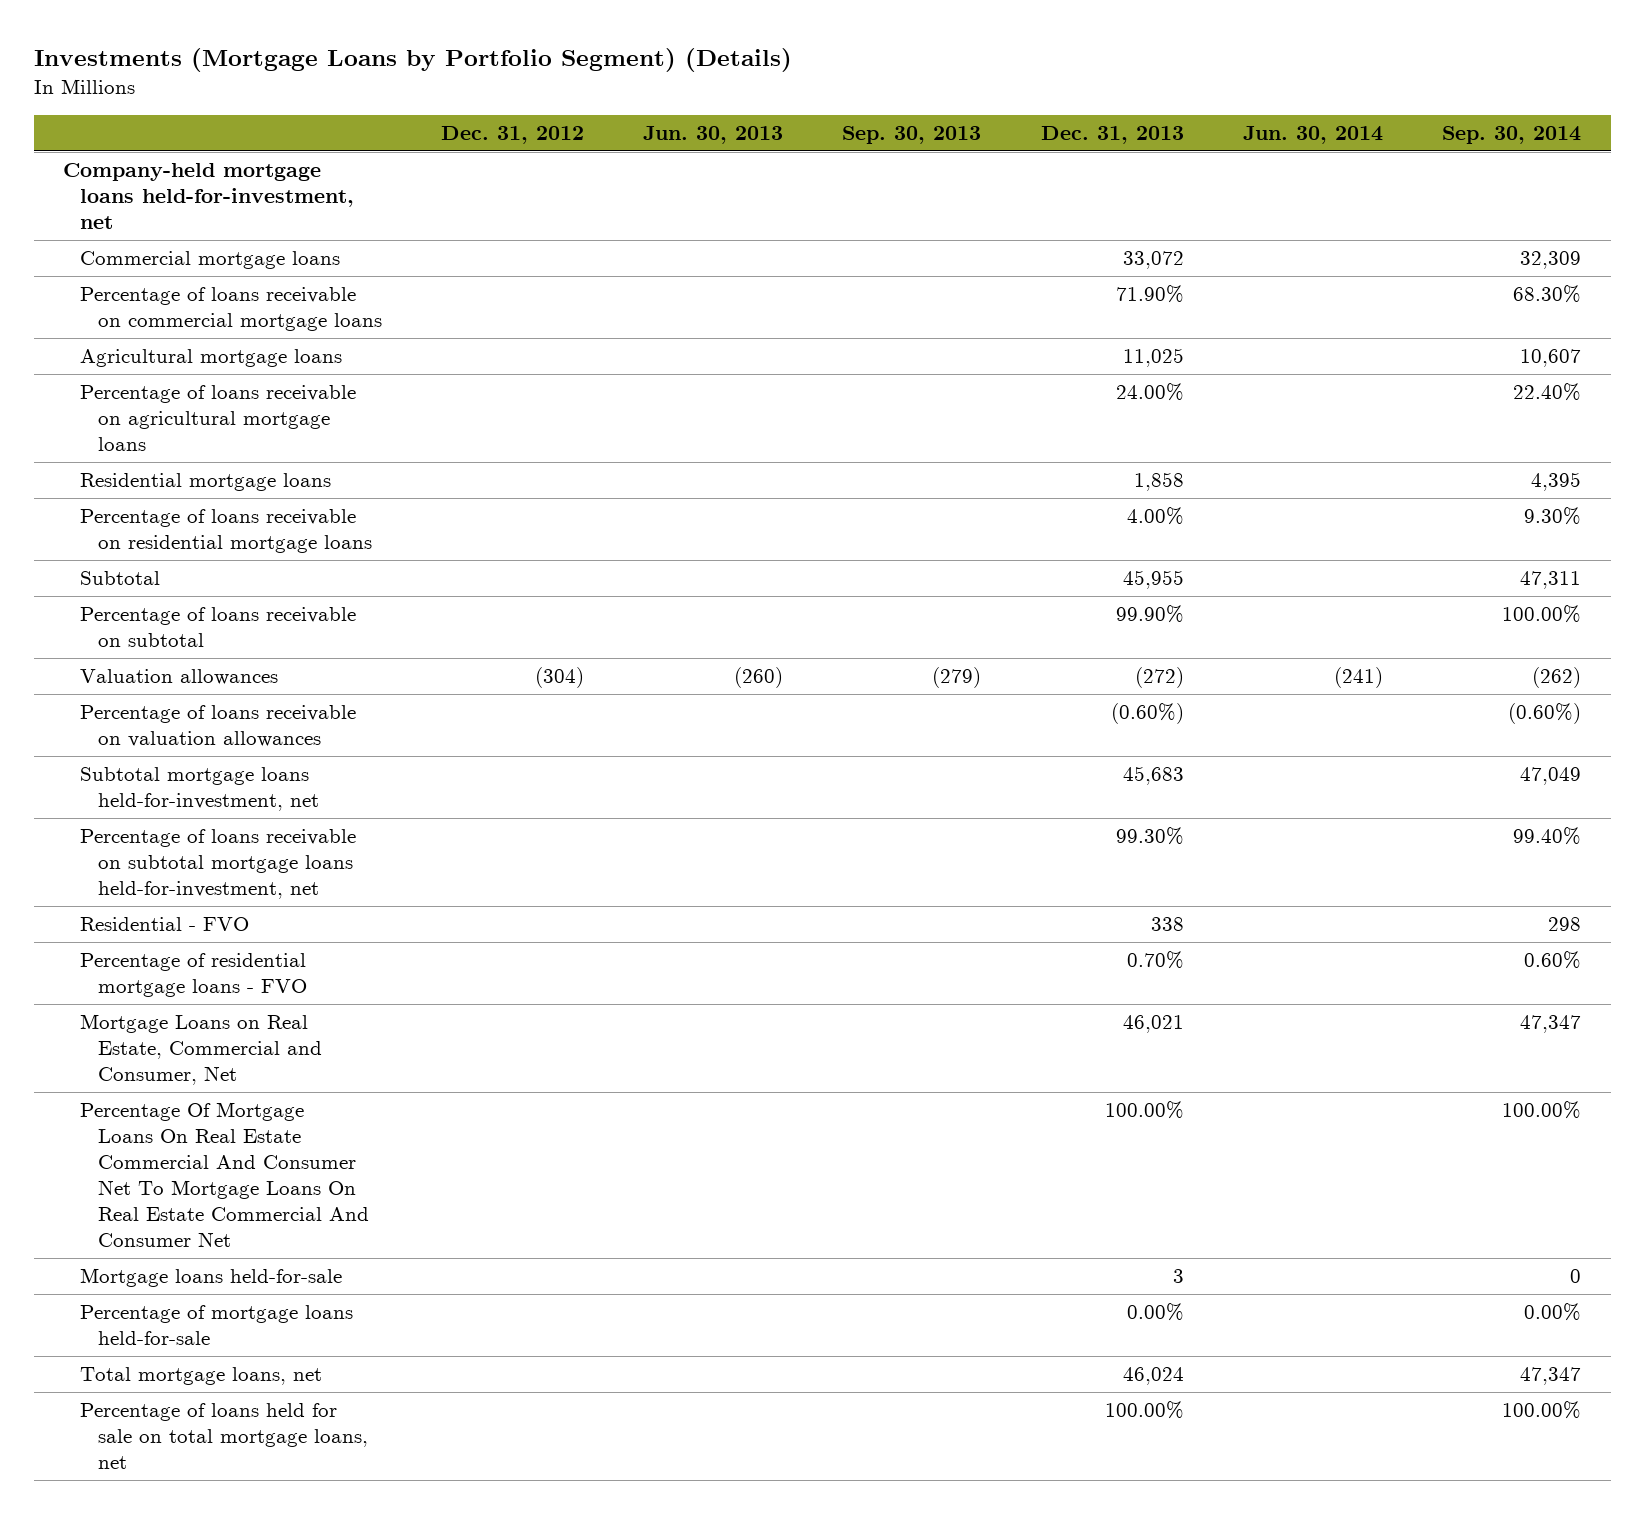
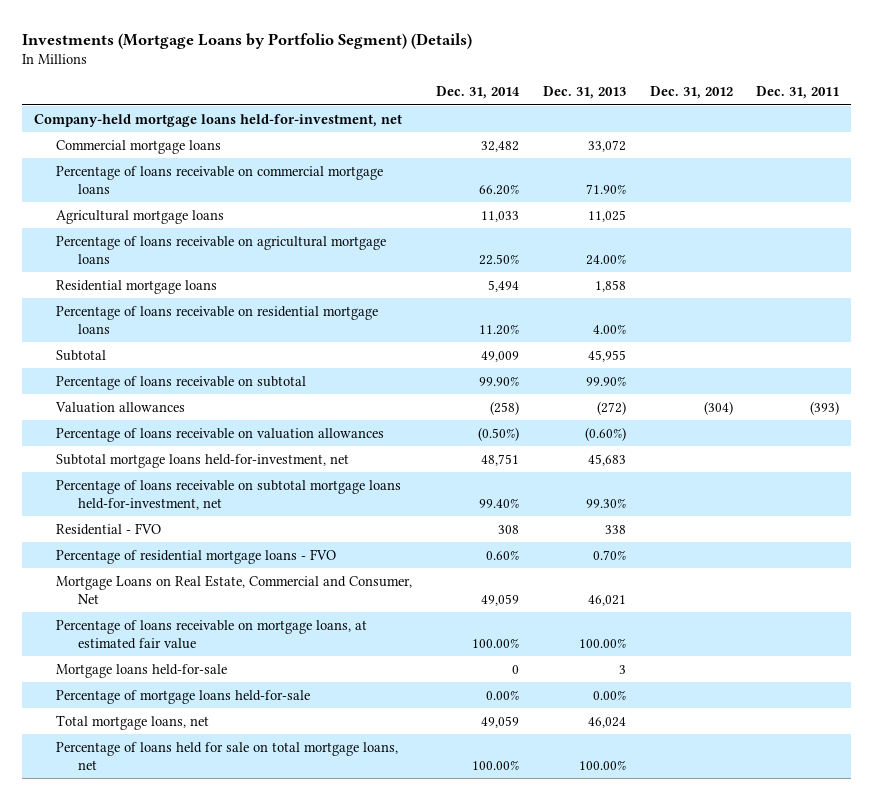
[643,126,784,145] Jun. 30, 2013 -> none
[842,126,982,145] Sep. 30, 2013 -> none
[1242,126,1383,145] Jun. 30, 2014 -> none
[1442,126,1582,145] Sep. 30, 2014 -> none
none -> [435,86,520,100] Dec. 31, 2014
none -> [756,86,840,100] Dec. 31, 2011
[80,1102,369,1248] Percentage Of Mortgage Loans On Real Estate Commercial And Consumer Net To Mortgage Loans On Real Estate Commercial And Consumer Net -> [56,619,368,650] Percentage of loans receivable on mortgage loans, at estimated fair value

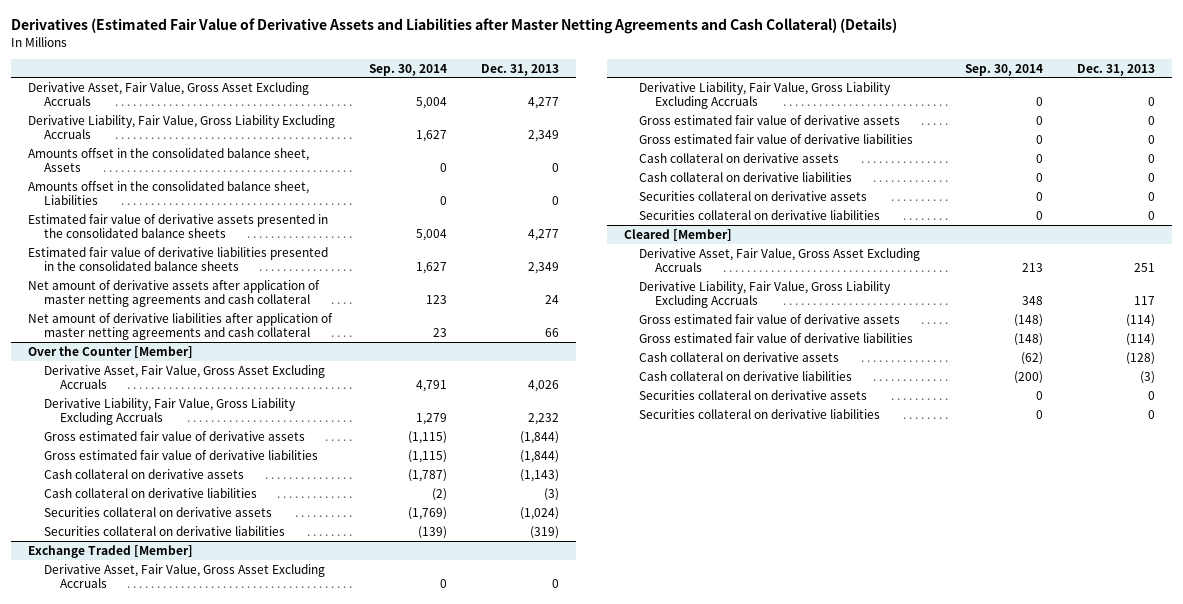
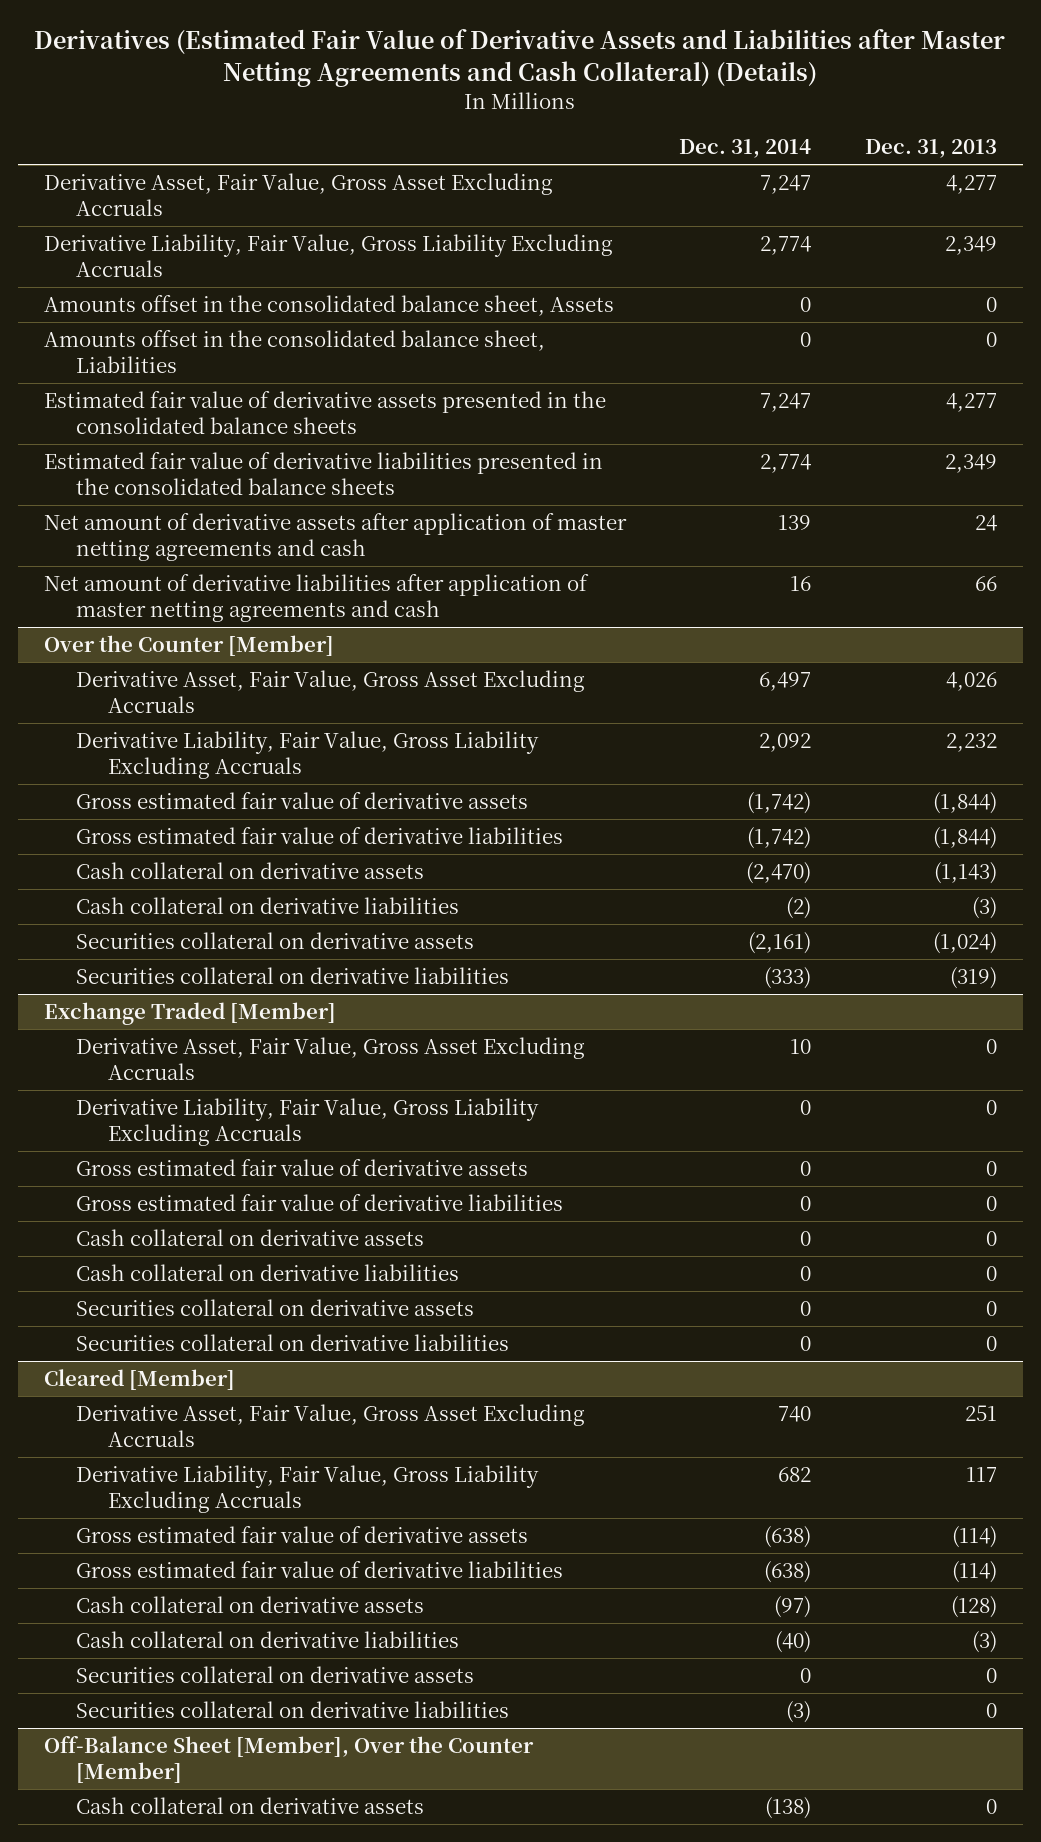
[369,63,448,76] Sep. 30, 2014 -> none
none -> [679,139,812,159] Dec. 31, 2014
[28,279,321,308] Net amount of derivative assets after application of master netting agreements and cash collateral -> [44,513,628,562] Net amount of derivative assets after application of master netting agreements and cash
[28,312,334,341] Net amount of derivative liabilities after application of master netting agreements and cash collateral -> [44,574,590,623] Net amount of derivative liabilities after application of master netting agreements and cash
none -> [44,1736,535,1784] Off-Balance Sheet [Member], Over the Counter [Member]
none -> [76,1797,425,1815] Cash collateral on derivative assets

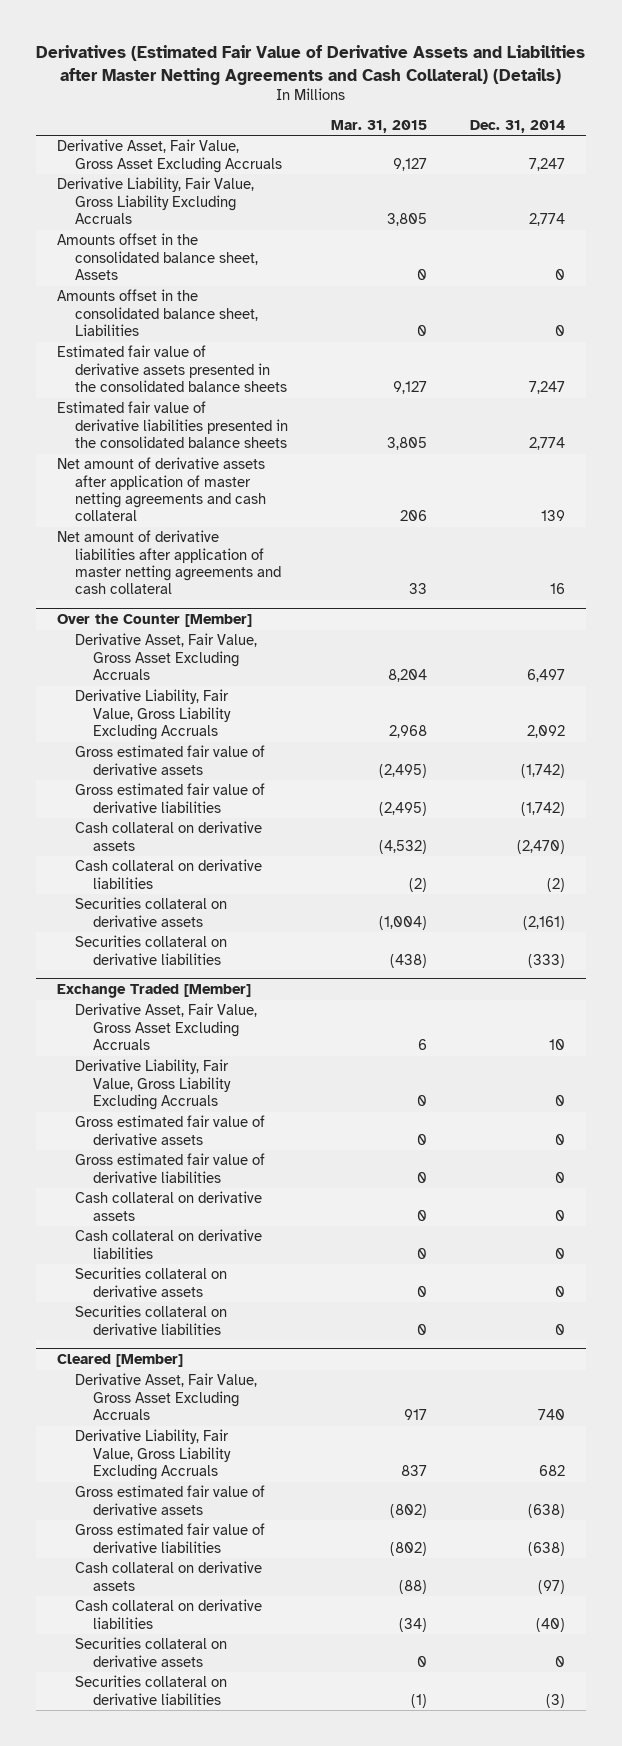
[864,139,997,159] Dec. 31, 2013 -> none
none -> [331,119,428,133] Mar. 31, 2015
[44,513,628,562] Net amount of derivative assets after application of master netting agreements and cash -> [57,457,267,522] Net amount of derivative assets after application of master netting agreements and cash collateral
[44,574,590,623] Net amount of derivative liabilities after application of master netting agreements and cash -> [57,530,282,595] Net amount of derivative liabilities after application of master netting agreements and cash collateral
[44,1736,535,1784] Off-Balance Sheet [Member], Over the Counter [Member] -> none
[76,1797,425,1815] Cash collateral on derivative assets -> none

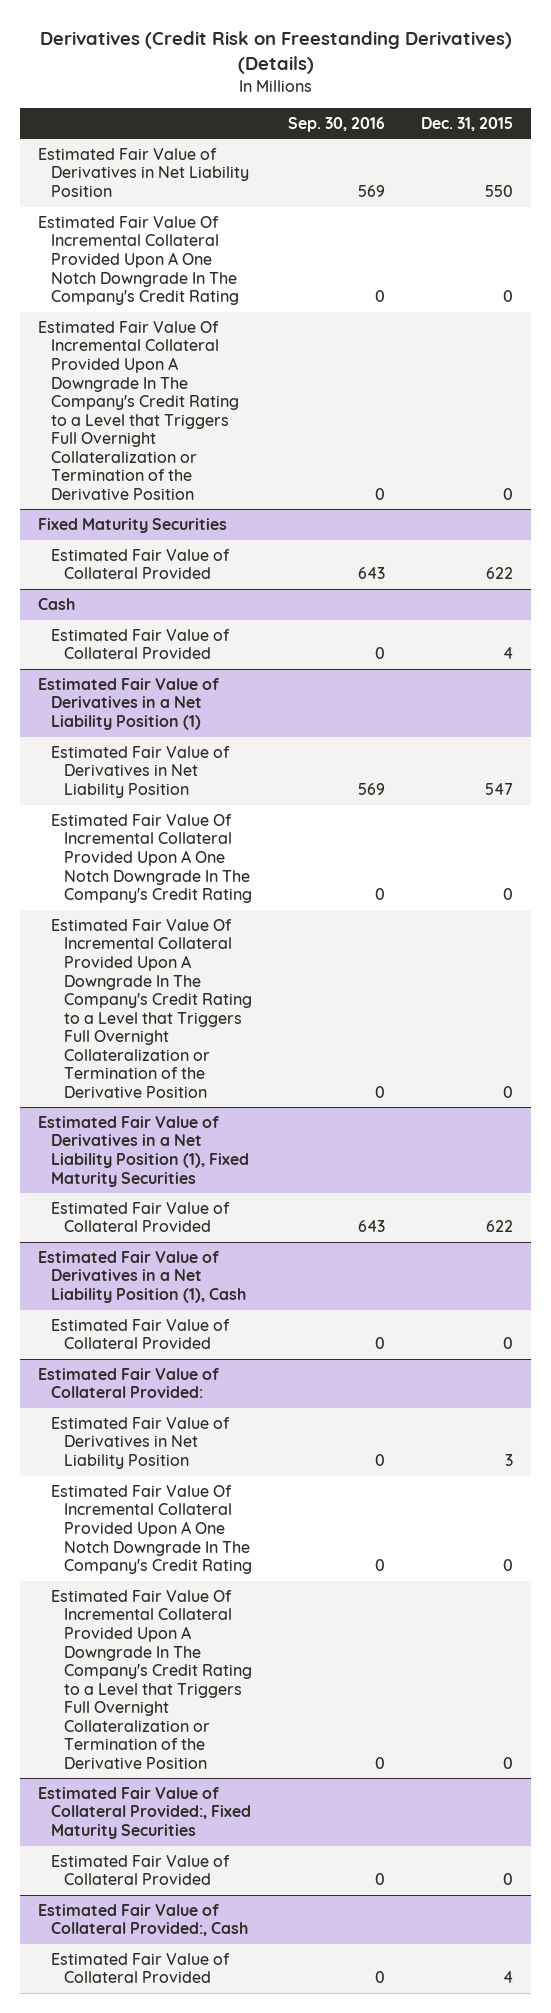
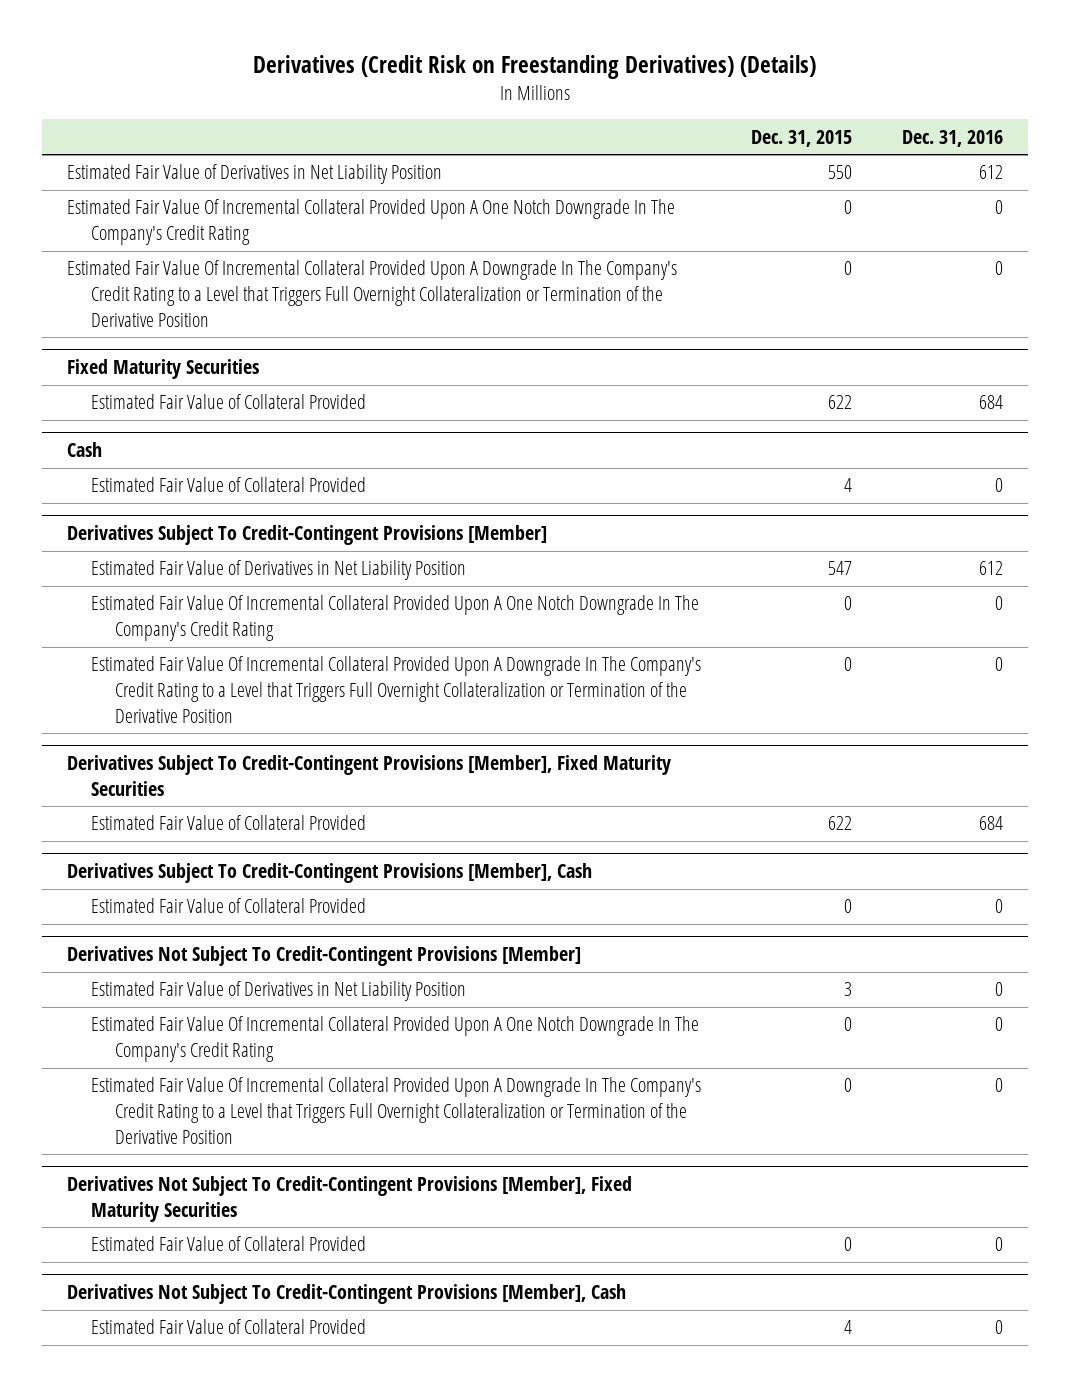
[288,116,386,132] Sep. 30, 2016 -> none
none -> [901,129,1003,147] Dec. 31, 2016
[38,677,220,731] Estimated Fair Value of Derivatives in a Net Liability Position (1) -> [66,525,547,546] Derivatives Subject To Credit-Contingent Provisions [Member]
[38,1115,250,1187] Estimated Fair Value of Derivatives in a Net Liability Position (1), Fixed Maturity Securities -> none
none -> [66,755,671,797] Derivatives Subject To Credit-Contingent Provisions [Member], Fixed Maturity Securities
[38,1250,247,1304] Estimated Fair Value of Derivatives in a Net Liability Position (1), Cash -> none
none -> [66,863,592,884] Derivatives Subject To Credit-Contingent Provisions [Member], Cash
[38,1367,220,1399] Estimated Fair Value of Collateral Provided: -> [66,946,581,967] Derivatives Not Subject To Credit-Contingent Provisions [Member]
[38,1786,252,1840] Estimated Fair Value of Collateral Provided:, Fixed Maturity Securities -> none
none -> [66,1176,632,1223] Derivatives Not Subject To Credit-Contingent Provisions [Member], Fixed Maturity Securities
[38,1903,249,1937] Estimated Fair Value of Collateral Provided:, Cash -> none
none -> [66,1284,626,1305] Derivatives Not Subject To Credit-Contingent Provisions [Member], Cash

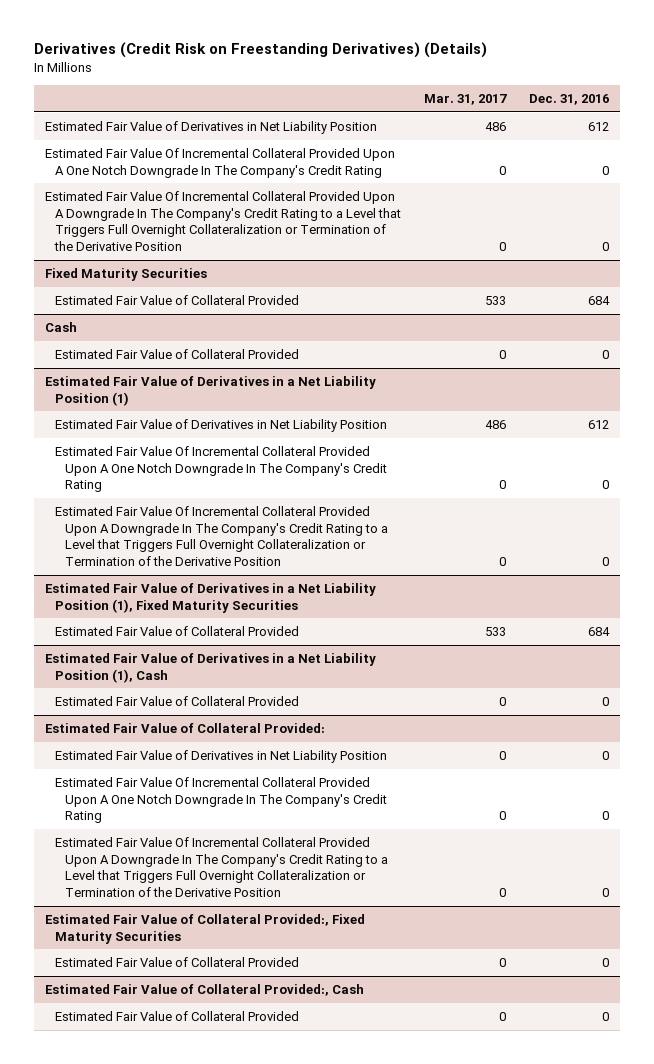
[750,129,852,147] Dec. 31, 2015 -> none
none -> [423,93,507,105] Mar. 31, 2017
[66,525,547,546] Derivatives Subject To Credit-Contingent Provisions [Member] -> [45,376,377,406] Estimated Fair Value of Derivatives in a Net Liability Position (1)
[66,755,671,797] Derivatives Subject To Credit-Contingent Provisions [Member], Fixed Maturity Securities -> none
none -> [45,583,377,613] Estimated Fair Value of Derivatives in a Net Liability Position (1), Fixed Maturity Securities
[66,863,592,884] Derivatives Subject To Credit-Contingent Provisions [Member], Cash -> none
none -> [45,653,377,683] Estimated Fair Value of Derivatives in a Net Liability Position (1), Cash
[66,946,581,967] Derivatives Not Subject To Credit-Contingent Provisions [Member] -> [45,723,326,734] Estimated Fair Value of Collateral Provided:
[66,1176,632,1223] Derivatives Not Subject To Credit-Contingent Provisions [Member], Fixed Maturity Securities -> none
none -> [45,914,366,944] Estimated Fair Value of Collateral Provided:, Fixed Maturity Securities
[66,1284,626,1305] Derivatives Not Subject To Credit-Contingent Provisions [Member], Cash -> none
none -> [45,984,365,997] Estimated Fair Value of Collateral Provided:, Cash

